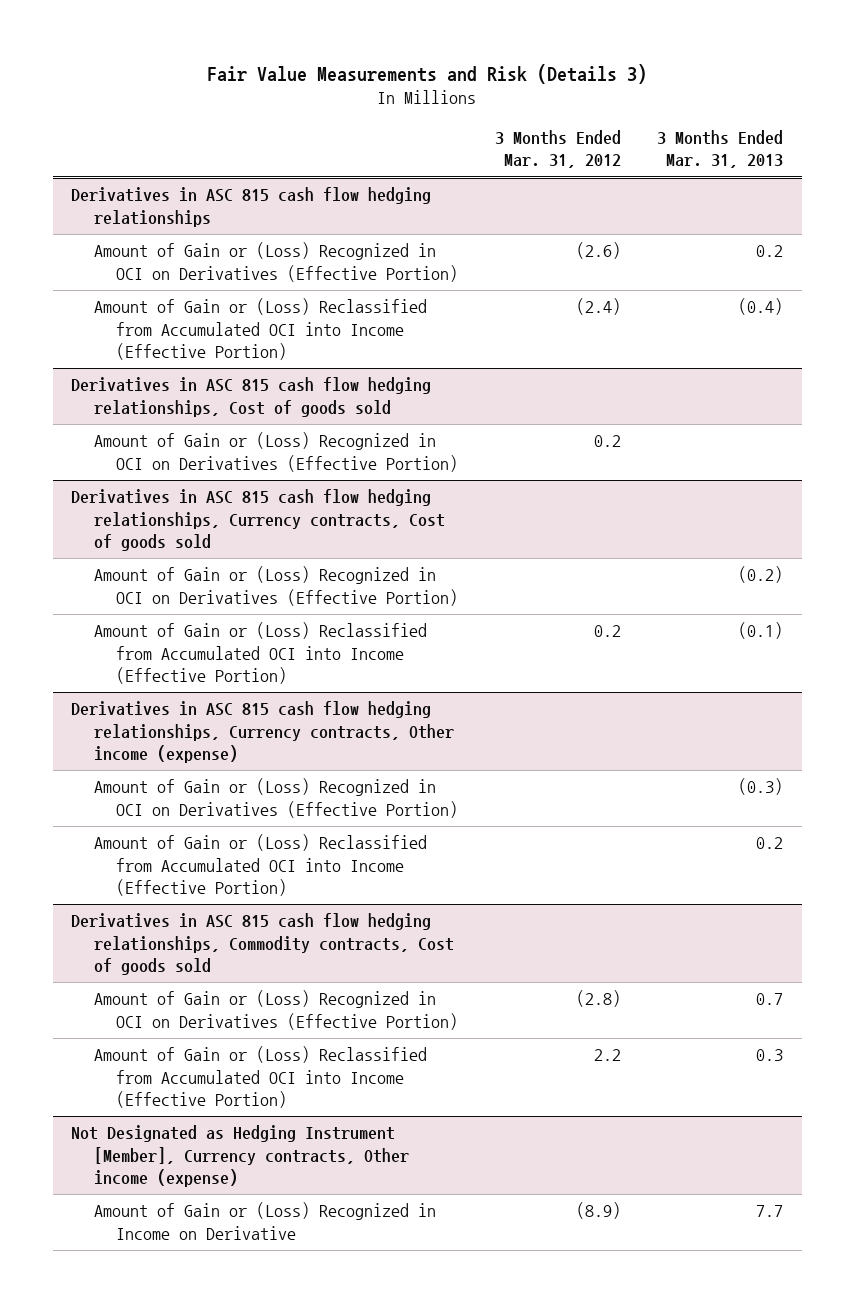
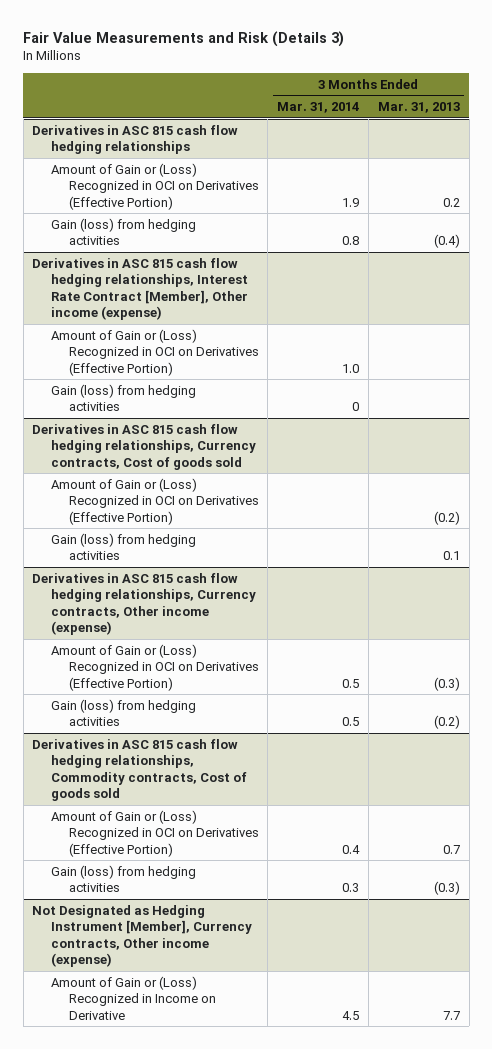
[494,130,621,169] 3 Months Ended Mar. 31, 2012 -> none
none -> [277,101,360,113] Mar. 31, 2014
[71,377,432,417] Derivatives in ASC 815 cash flow hedging relationships, Cost of goods sold -> none
[93,298,427,361] Amount of Gain or (Loss) Reclassified from Accumulated OCI into Income (Effective Portion) -> [50,217,196,246] Gain (loss) from hedging activities
none -> [32,257,248,320] Derivatives in ASC 815 cash flow hedging relationships, Interest Rate Contract [Member], Other income (expense)
none -> [50,383,196,412] Gain (loss) from hedging activities
[93,622,427,685] Amount of Gain or (Loss) Reclassified from Accumulated OCI into Income (Effective Portion) -> [50,532,196,561] Gain (loss) from hedging activities
[738,622,784,640] (0.1) -> [442,551,460,561] 0.1
[93,834,427,897] Amount of Gain or (Loss) Reclassified from Accumulated OCI into Income (Effective Portion) -> [50,698,196,727] Gain (loss) from hedging activities
[756,837,784,850] 0.2 -> [433,715,460,730] (0.2)
[93,1046,427,1109] Amount of Gain or (Loss) Reclassified from Accumulated OCI into Income (Effective Portion) -> [50,864,196,893] Gain (loss) from hedging activities
[756,1049,784,1062] 0.3 -> [433,881,460,896] (0.3)

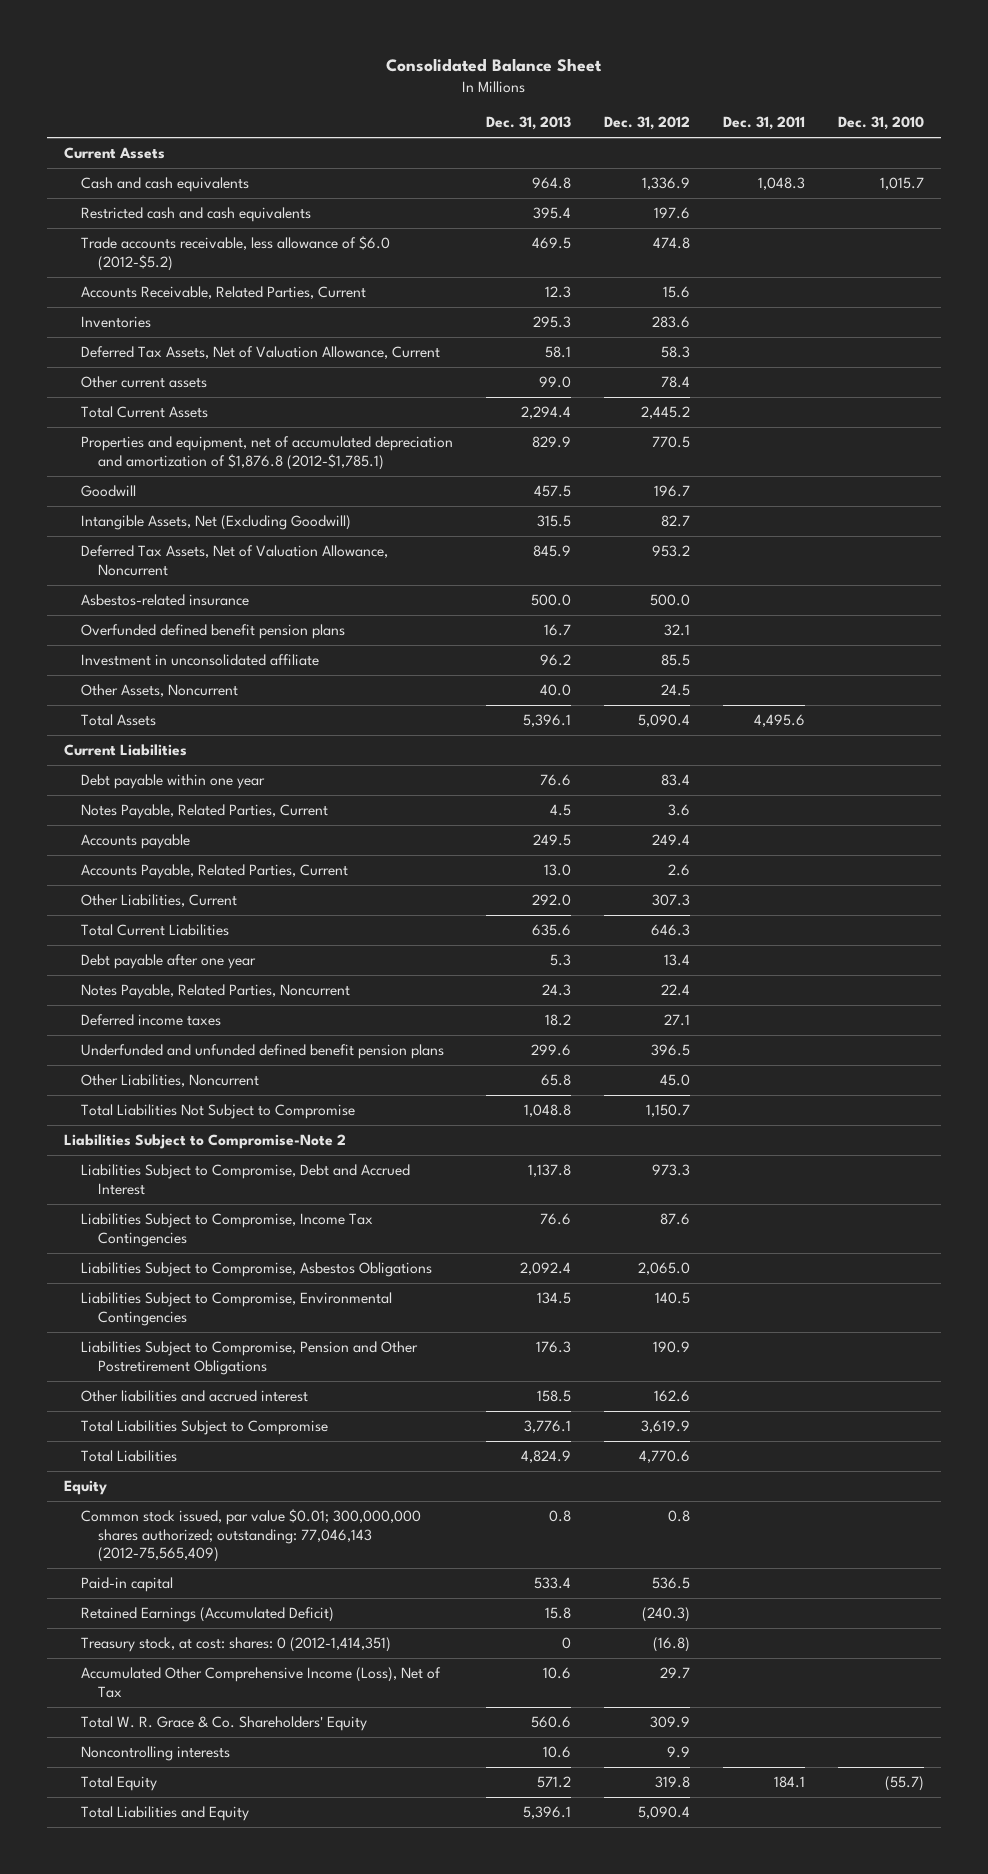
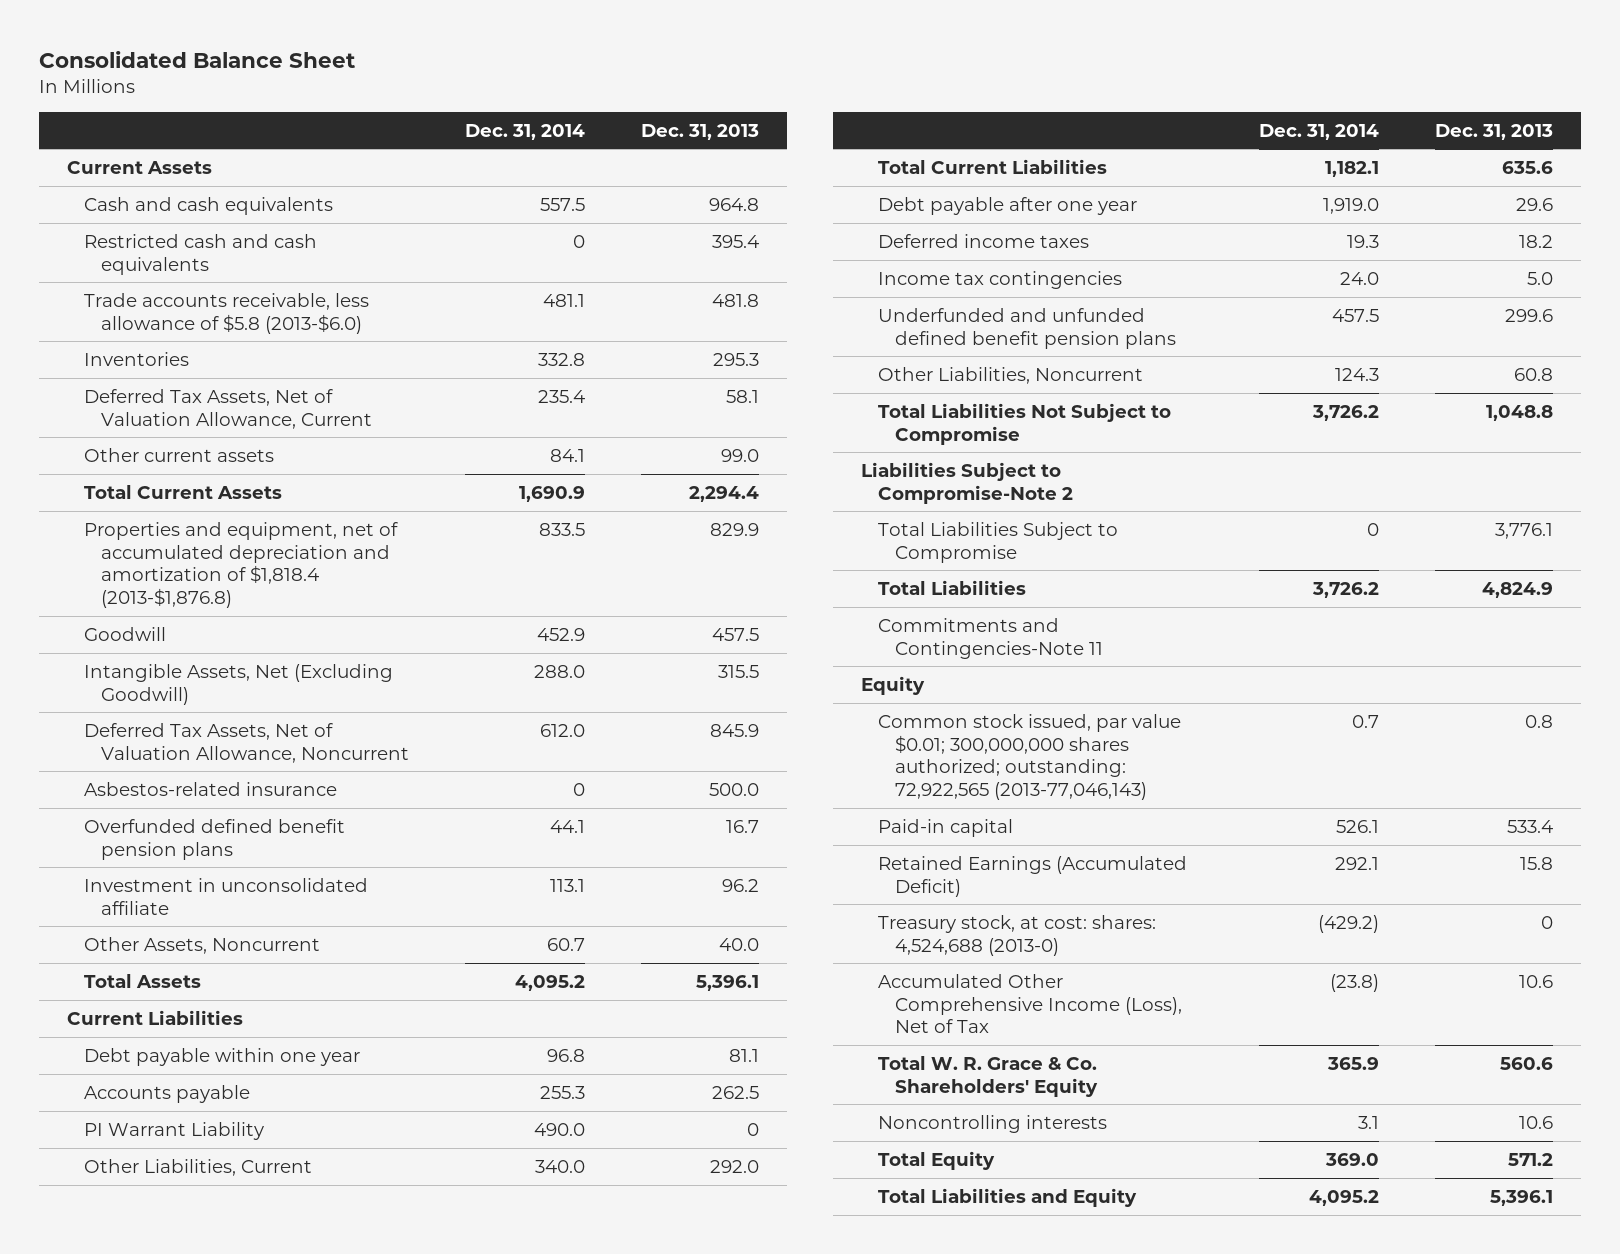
[604,116,691,131] Dec. 31, 2012 -> none
[723,116,806,131] Dec. 31, 2011 -> none
[838,116,925,131] Dec. 31, 2010 -> none
none -> [464,123,585,140] Dec. 31, 2014
[80,286,366,300] Accounts Receivable, Related Parties, Current -> none
[80,236,390,271] Trade accounts receivable, less allowance of $6.0 (2012-$5.2) -> [83,292,369,334] Trade accounts receivable, less allowance of $5.8 (2013-$6.0)
[531,237,571,250] 469.5 -> [711,293,759,307] 481.8
[80,436,453,470] Properties and equipment, net of accumulated depreciation and amortization of $1,876.8 (2012-$1,785.1) -> [83,521,398,609] Properties and equipment, net of accumulated depreciation and amortization of $1,818.4 (2013-$1,876.8)
[80,804,328,820] Notes Payable, Related Parties, Current -> none
[80,864,348,880] Accounts Payable, Related Parties, Current -> none
[539,774,571,787] 76.6 -> [728,1048,759,1062] 81.1
[532,834,571,847] 249.5 -> [711,1085,759,1099] 262.5
none -> [83,1121,264,1140] PI Warrant Liability
[80,984,350,1000] Notes Payable, Related Parties, Noncurrent -> none
[549,954,571,967] 5.3 -> [1515,197,1553,211] 29.6
none -> [878,270,1123,289] Income tax contingencies
[540,1074,571,1087] 65.8 -> [1513,367,1553,381] 60.8
[80,1164,410,1195] Liabilities Subject to Compromise, Debt and Accrued Interest -> none
[80,1213,373,1247] Liabilities Subject to Compromise, Income Tax Contingencies -> none
[80,1262,432,1278] Liabilities Subject to Compromise, Asbestos Obligations -> none
[80,1292,392,1326] Liabilities Subject to Compromise, Environmental Contingencies -> none
[80,1341,418,1375] Liabilities Subject to Compromise, Pension and Other Postretirement Obligations -> none
[80,1390,308,1403] Other liabilities and accrued interest -> none
none -> [878,617,1104,659] Commitments and Contingencies-Note 11
[80,1509,421,1563] Common stock issued, par value $0.01; 300,000,000 shares authorized; outstanding: 77,046,143 (2012-75,565,409) -> [878,713,1182,801] Common stock issued, par value $0.01; 300,000,000 shares authorized; outstanding: 72,922,565 (2013-77,046,143)
[80,1637,391,1653] Treasury stock, at cost: shares: 0 (2012-1,414,351) -> [878,914,1157,956] Treasury stock, at cost: shares: 4,524,688 (2013-0)

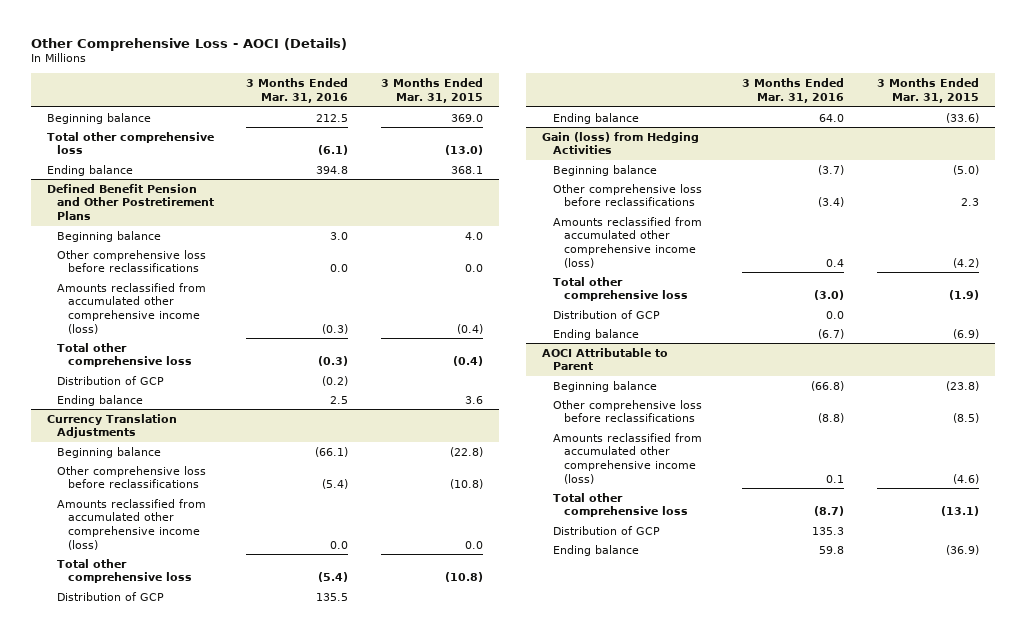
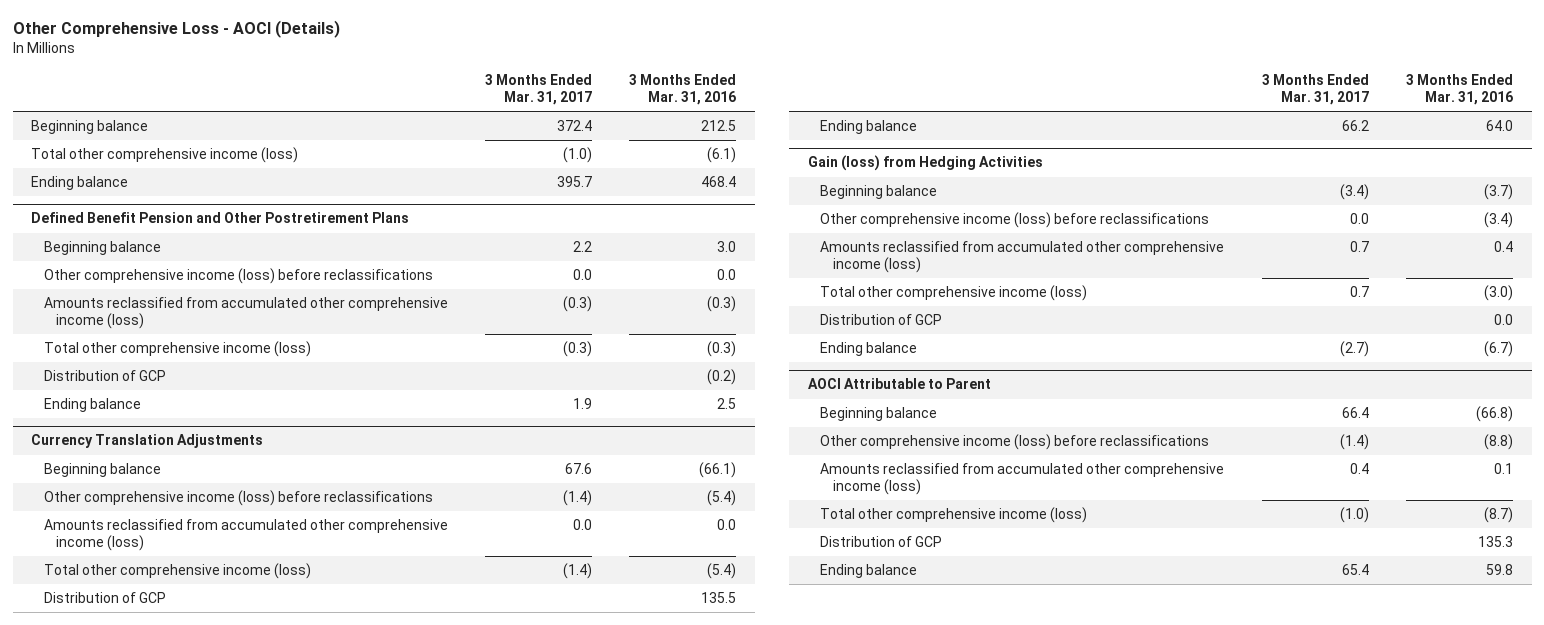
[380,78,483,103] 3 Months Ended Mar. 31, 2015 -> none
none -> [484,74,592,106] 3 Months Ended Mar. 31, 2017
[46,131,214,155] Total other comprehensive loss -> [31,146,299,163] Total other comprehensive income (loss)
[316,165,349,174] 394.8 -> [701,175,737,187] 468.4
[57,249,207,273] Other comprehensive loss before reclassifications -> [43,267,433,284] Other comprehensive income (loss) before reclassifications
[57,342,192,368] Total other comprehensive loss -> [43,340,311,357] Total other comprehensive income (loss)
[57,465,207,489] Other comprehensive loss before reclassifications -> [43,489,433,506] Other comprehensive income (loss) before reclassifications
[57,558,192,584] Total other comprehensive loss -> [43,562,311,579] Total other comprehensive income (loss)
[553,183,703,207] Other comprehensive loss before reclassifications -> [820,211,1210,228] Other comprehensive income (loss) before reclassifications
[553,276,688,302] Total other comprehensive loss -> [820,284,1088,301] Total other comprehensive income (loss)
[553,399,703,423] Other comprehensive loss before reclassifications -> [820,433,1210,450] Other comprehensive income (loss) before reclassifications
[553,492,688,518] Total other comprehensive loss -> [820,506,1088,523] Total other comprehensive income (loss)

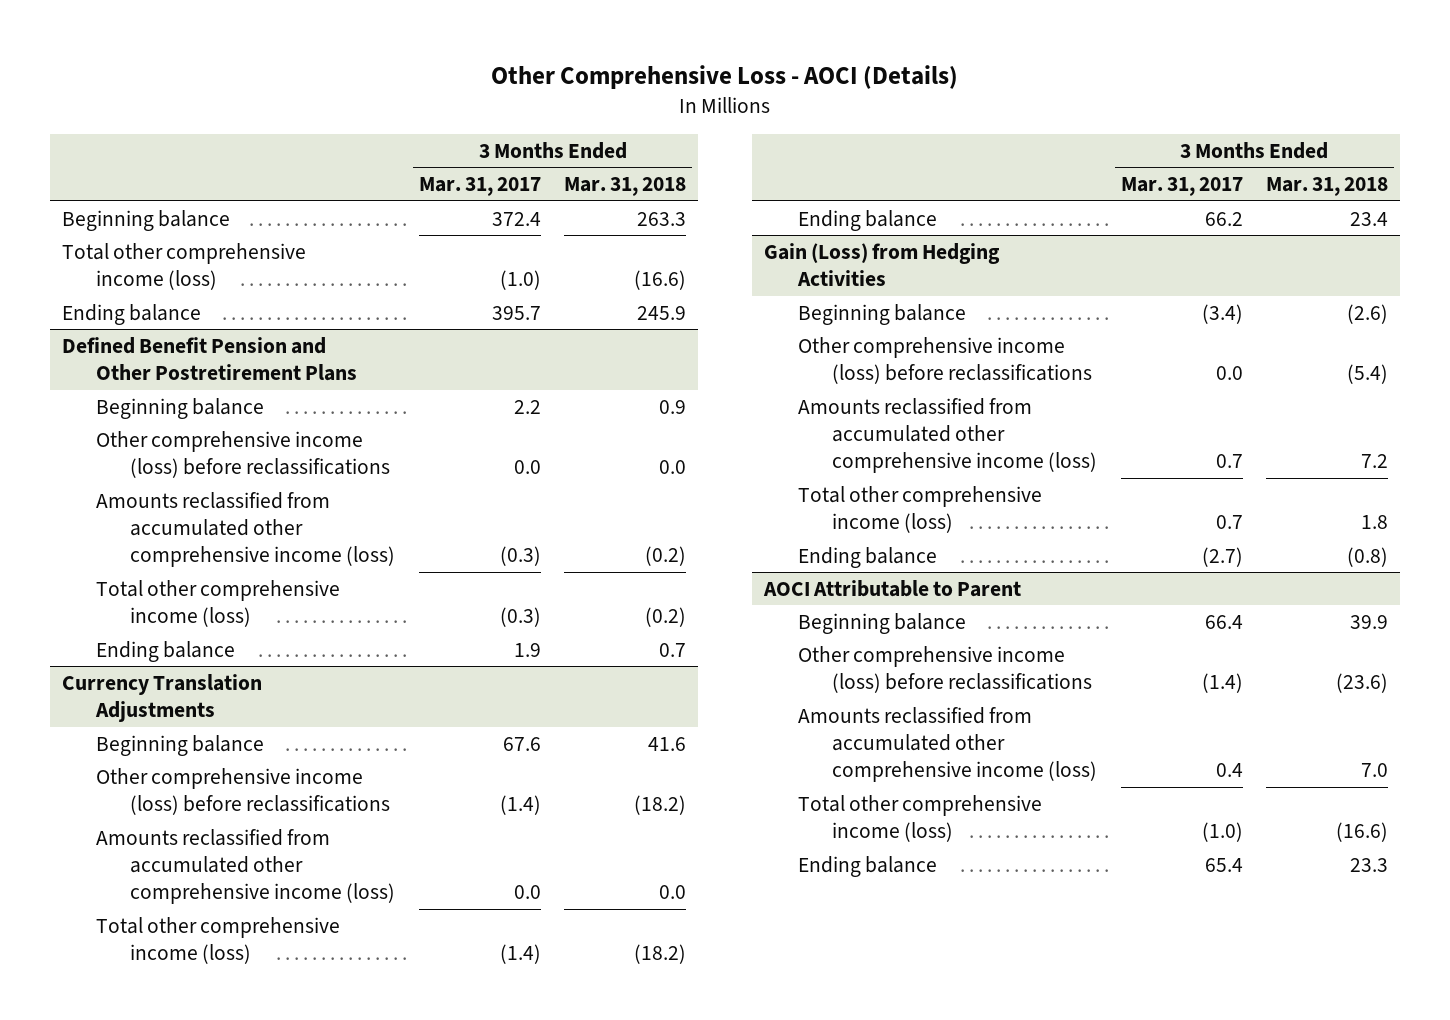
[629,74,737,106] 3 Months Ended Mar. 31, 2016 -> none
none -> [564,177,687,197] Mar. 31, 2018
[43,369,166,381] Distribution of GCP -> none
[43,591,166,603] Distribution of GCP -> none
[808,155,1044,172] Gain (loss) from Hedging Activities -> [763,242,1000,287] Gain (Loss) from Hedging Activities
[820,313,943,325] Distribution of GCP -> none
[820,535,943,547] Distribution of GCP -> none

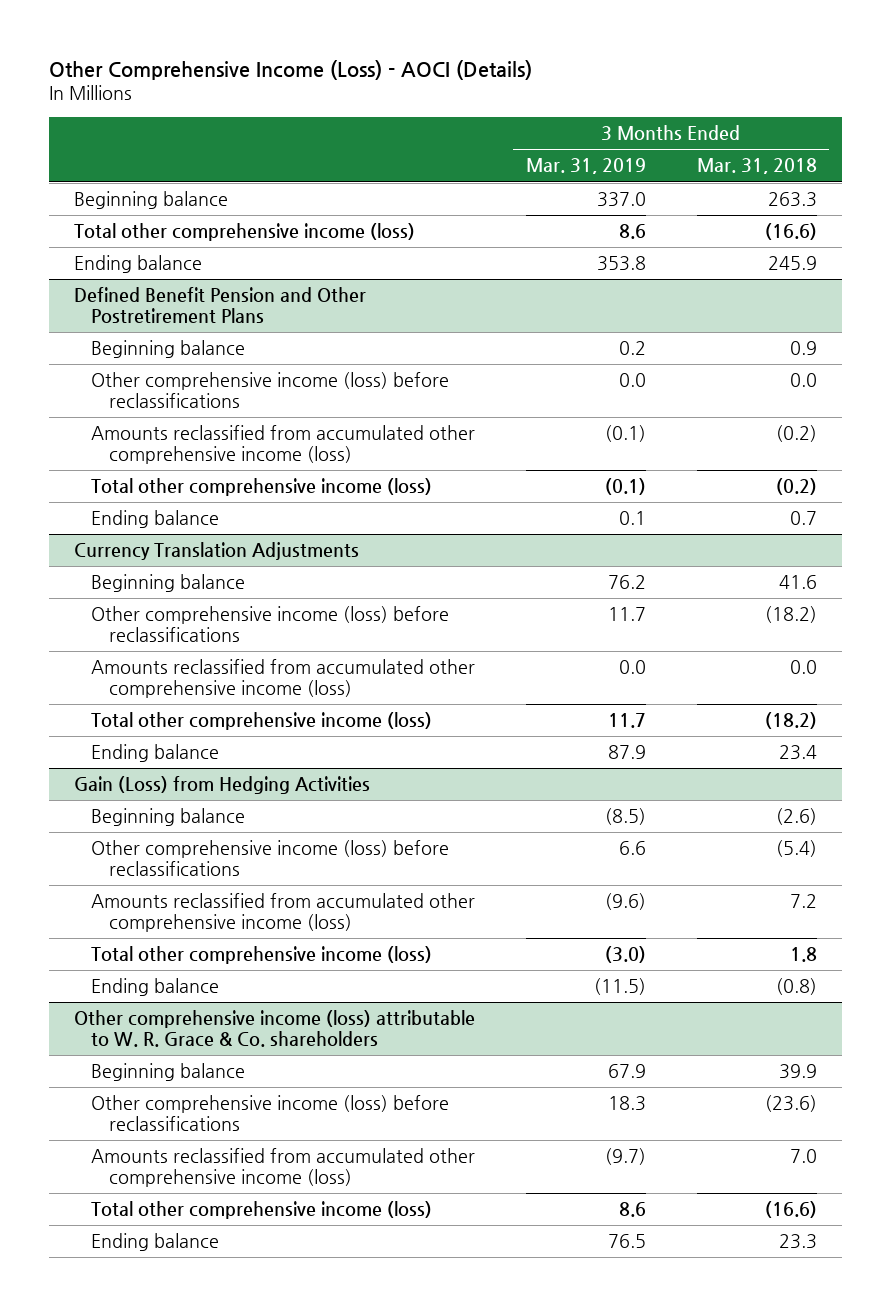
[490,64,958,89] Other Comprehensive Loss - AOCI (Details) -> [48,59,532,80] Other Comprehensive Income (Loss) - AOCI (Details)
[418,177,541,197] Mar. 31, 2017 -> none
none -> [525,158,646,175] Mar. 31, 2019
[762,579,1021,597] AOCI Attributable to Parent -> [73,1010,475,1047] Other comprehensive income (loss) attributable to W. R. Grace & Co. shareholders

